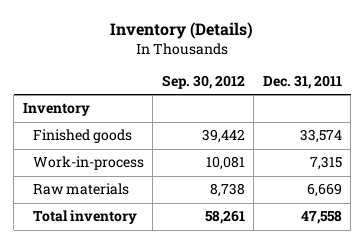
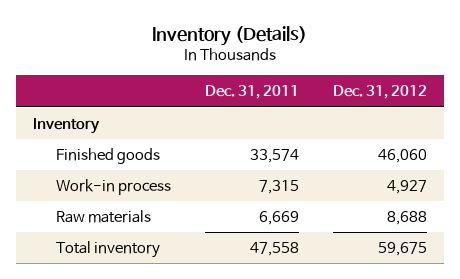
[161,74,245,89] Sep. 30, 2012 -> none
none -> [332,85,427,100] Dec. 31, 2012
[32,156,144,171] Work-in-process -> [56,179,172,196] Work-in process

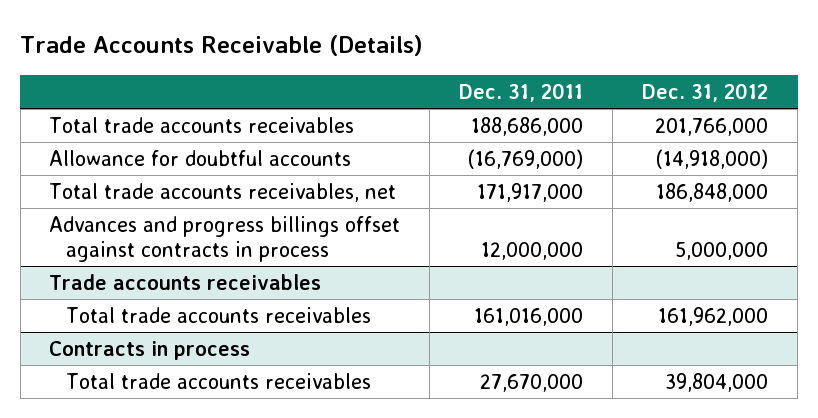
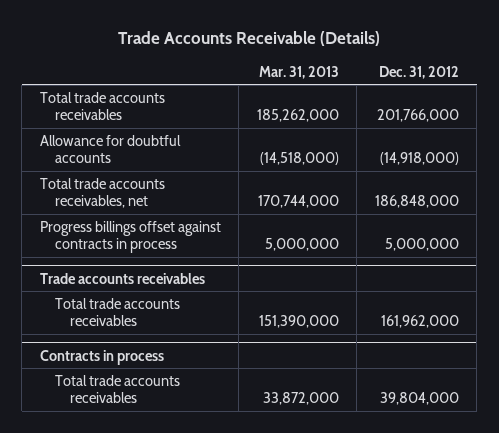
[459,82,584,102] Dec. 31, 2011 -> none
none -> [258,65,339,79] Mar. 31, 2013
[49,215,401,262] Advances and progress billings offset against contracts in process -> [39,220,221,254] Progress billings offset against contracts in process

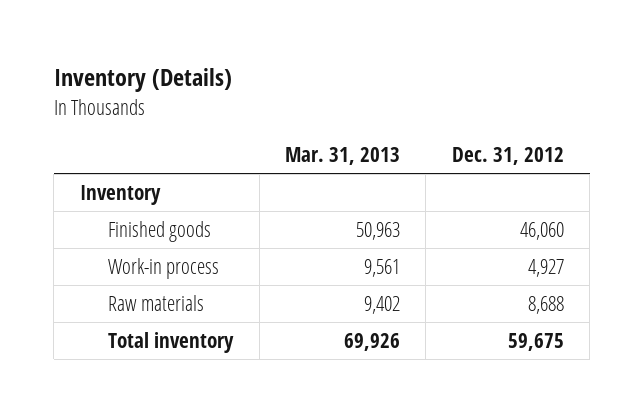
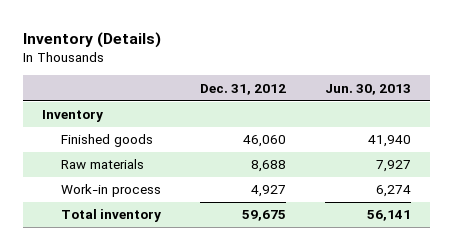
[284,146,400,165] Mar. 31, 2013 -> none
none -> [324,83,411,95] Jun. 30, 2013
[108,258,220,280] Work-in process -> [61,184,162,198] Work-in process

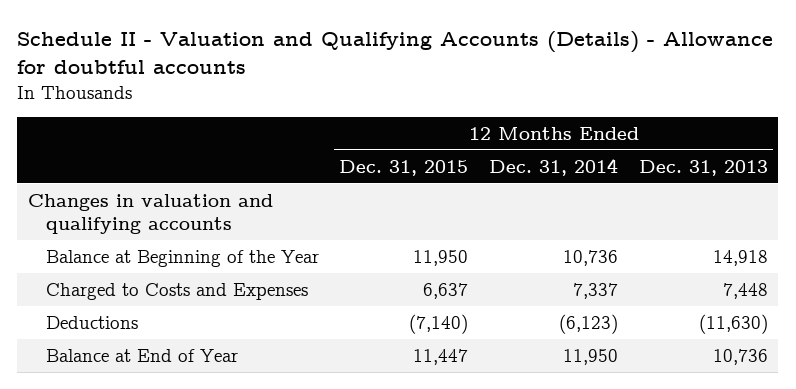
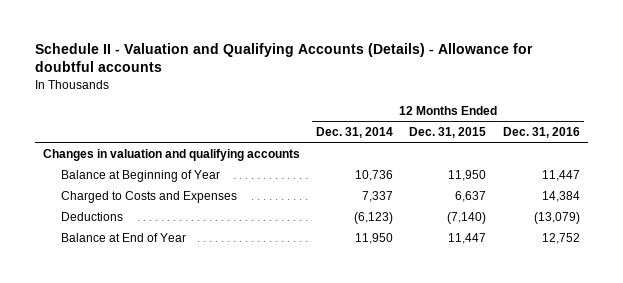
[639,159,769,176] Dec. 31, 2013 -> none
none -> [502,126,580,138] Dec. 31, 2016
[45,249,319,267] Balance at Beginning of the Year -> [61,169,221,182] Balance at Beginning of Year

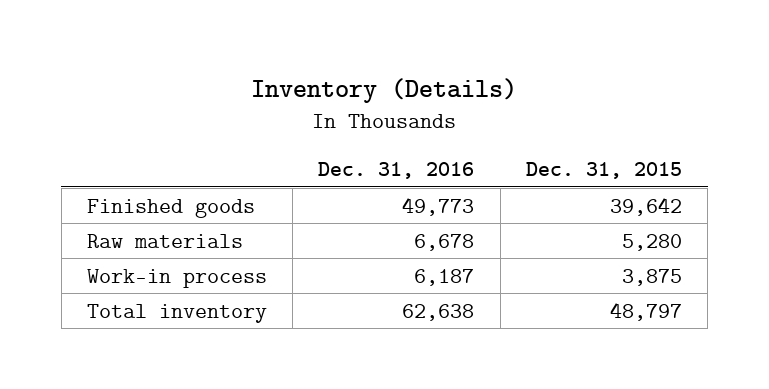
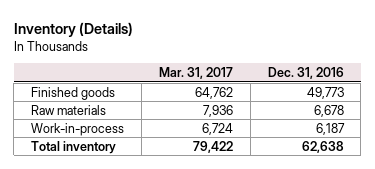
[525,161,682,179] Dec. 31, 2015 -> none
none -> [158,67,233,80] Mar. 31, 2017
[86,268,267,288] Work-in process -> [31,122,125,136] Work-in-process

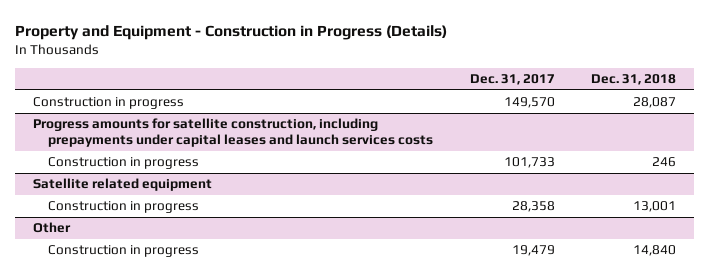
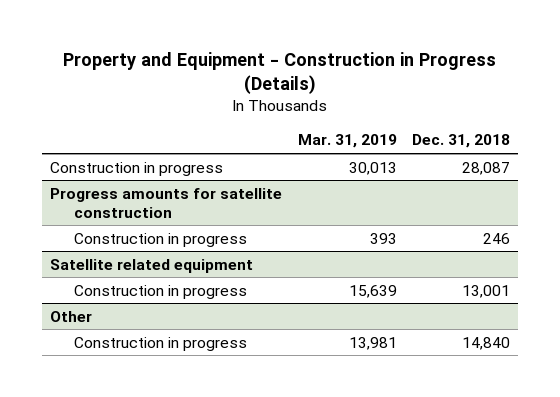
[469,74,555,86] Dec. 31, 2017 -> none
none -> [297,134,397,149] Mar. 31, 2019
[32,118,434,148] Progress amounts for satellite construction, including prepayments under capital leases and launch services costs -> [50,187,283,218] Progress amounts for satellite construction

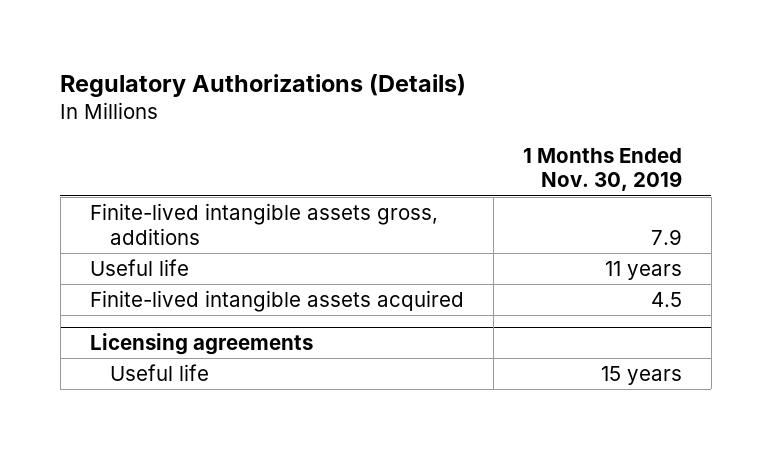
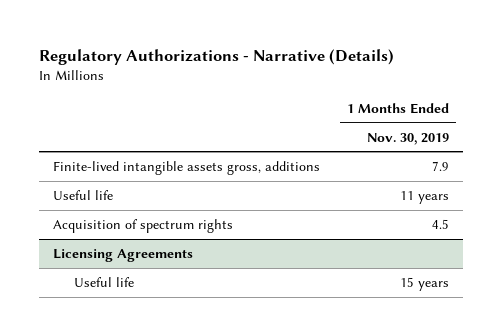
[60,73,467,97] Regulatory Authorizations (Details) -> [38,48,394,65] Regulatory Authorizations - Narrative (Details)
[89,289,464,312] Finite-lived intangible assets acquired -> [52,218,233,233] Acquisition of spectrum rights
[89,333,313,356] Licensing agreements -> [52,248,193,262] Licensing Agreements

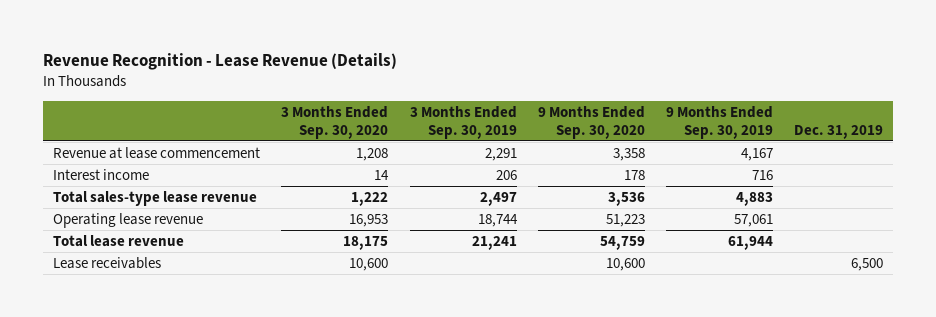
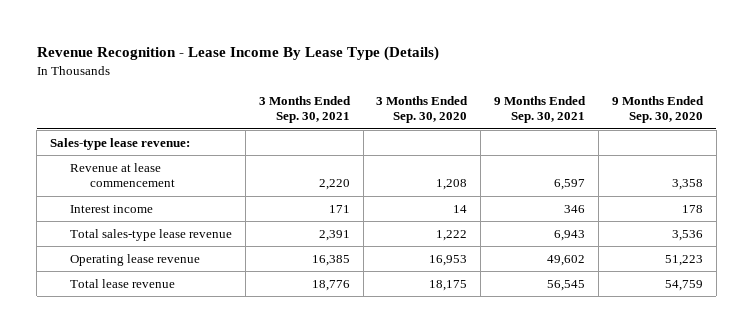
[42,53,397,71] Revenue Recognition - Lease Revenue (Details) -> [36,46,439,62] Revenue Recognition - Lease Income By Lease Type (Details)
[409,106,517,139] 3 Months Ended Sep. 30, 2019 -> none
[665,106,773,139] 9 Months Ended Sep. 30, 2019 -> none
[793,124,883,139] Dec. 31, 2019 -> none
none -> [258,96,351,124] 3 Months Ended Sep. 30, 2021
none -> [494,96,587,124] 9 Months Ended Sep. 30, 2021
none -> [49,137,190,150] Sales-type lease revenue:
[53,256,162,269] Lease receivables -> none

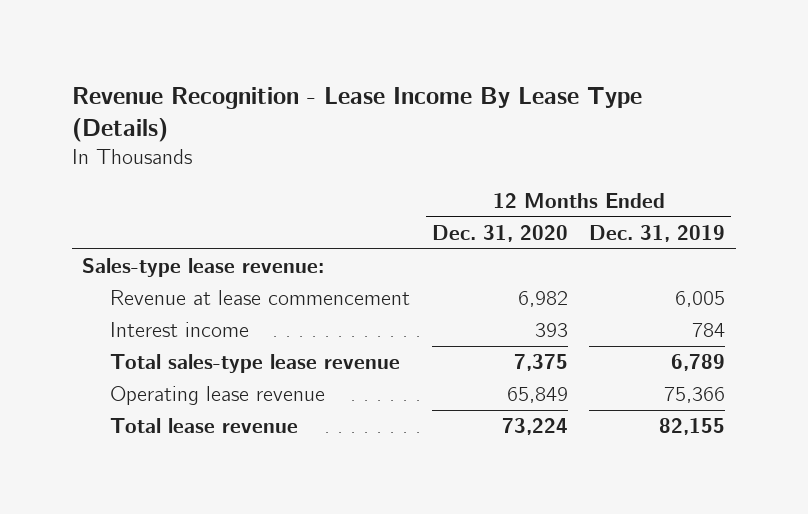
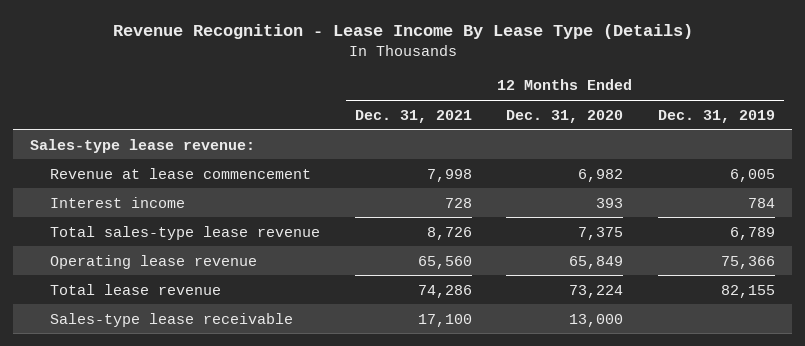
none -> [354,109,472,123] Dec. 31, 2021
none -> [49,312,293,327] Sales-type lease receivable

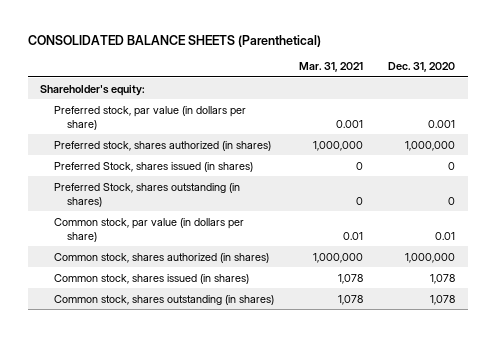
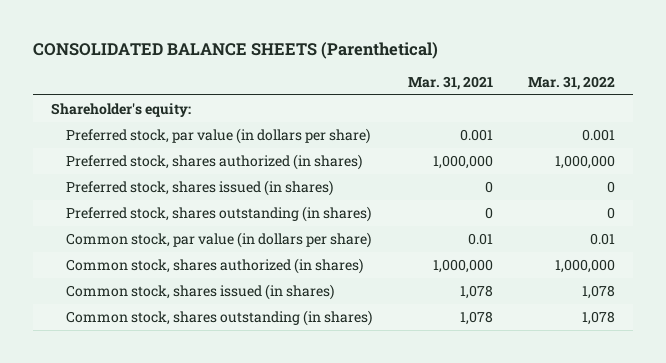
[388,62,456,73] Dec. 31, 2020 -> none
none -> [528,76,616,91] Mar. 31, 2022
[53,161,253,172] Preferred Stock, shares issued (in shares) -> [66,179,334,196] Preferred stock, shares issued (in shares)
[53,182,240,207] Preferred Stock, shares outstanding (in shares) -> [66,205,372,222] Preferred stock, shares outstanding (in shares)

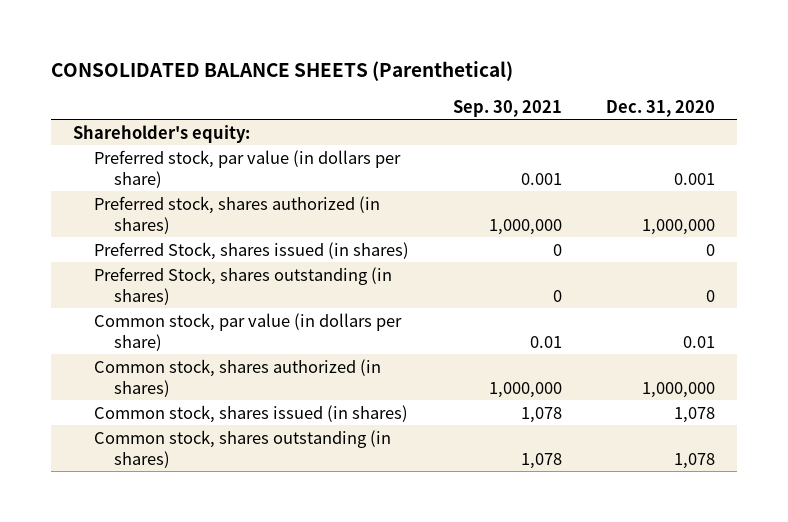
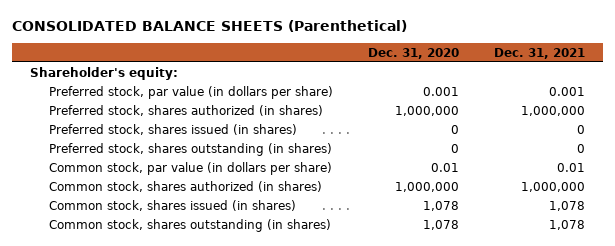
[452,99,562,117] Sep. 30, 2021 -> none
none -> [494,48,586,60] Dec. 31, 2021
[93,241,409,260] Preferred Stock, shares issued (in shares) -> [48,123,297,135] Preferred stock, shares issued (in shares)
[93,266,392,305] Preferred Stock, shares outstanding (in shares) -> [48,142,332,156] Preferred stock, shares outstanding (in shares)

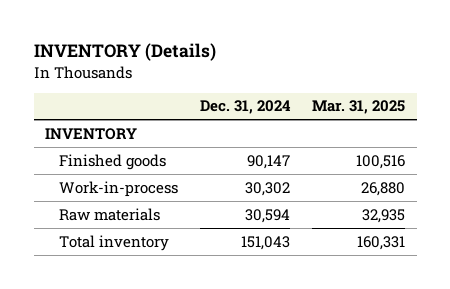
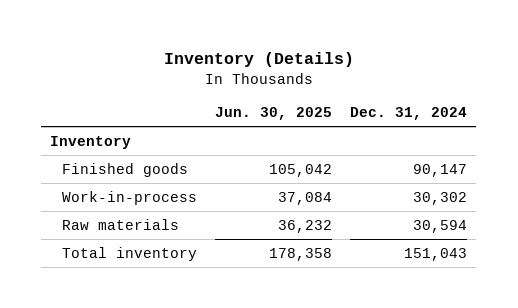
[33,43,216,62] INVENTORY (Details) -> [163,51,354,67] Inventory (Details)
[312,100,406,115] Mar. 31, 2025 -> none
none -> [215,107,333,121] Jun. 30, 2025
[44,127,137,140] INVENTORY -> [50,135,132,149] Inventory

